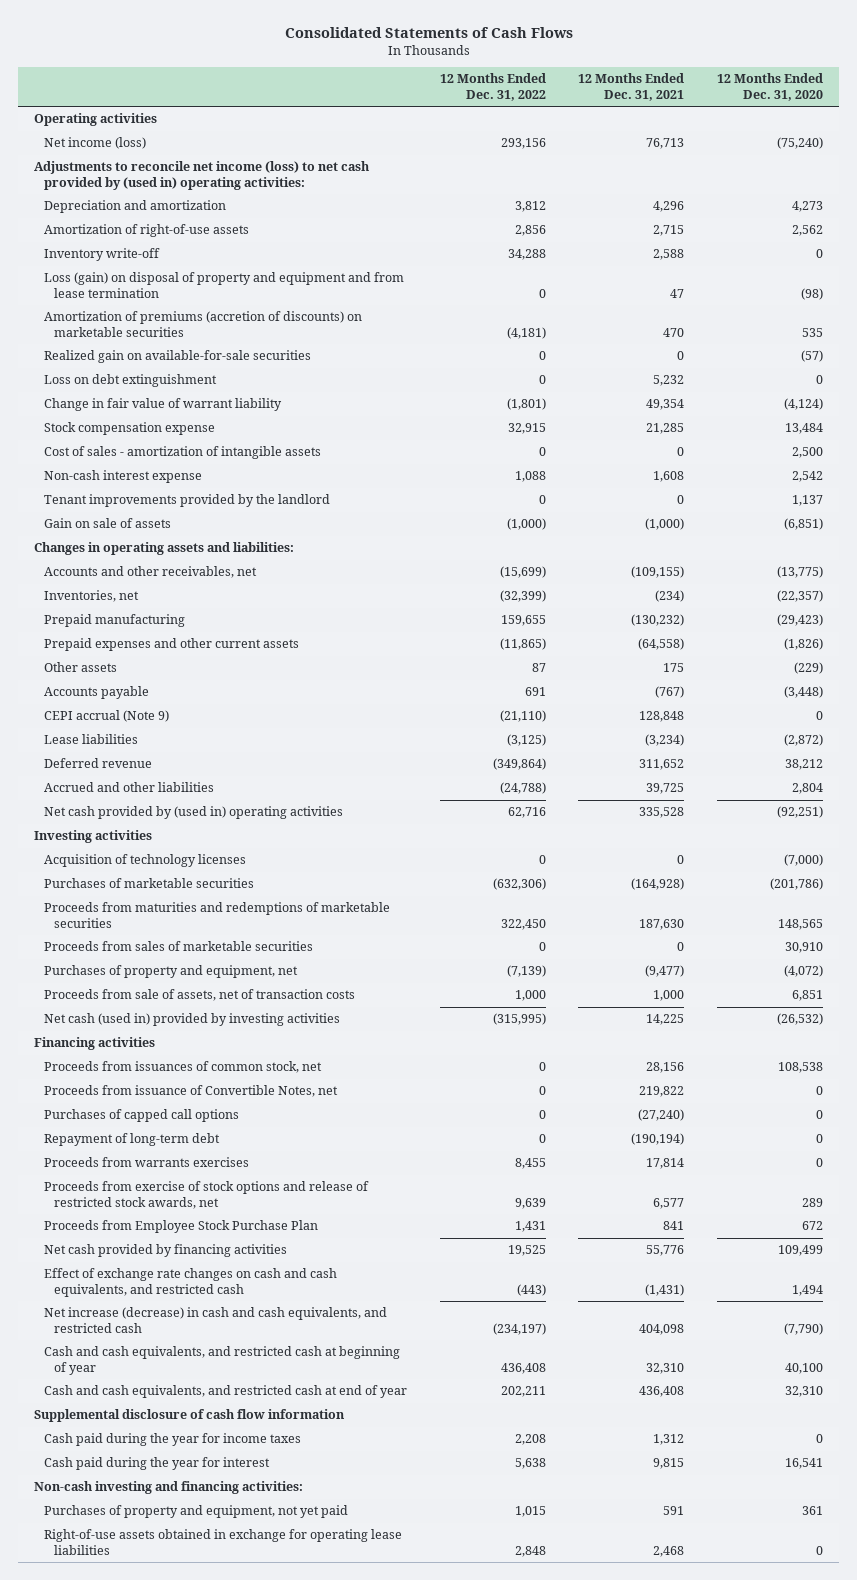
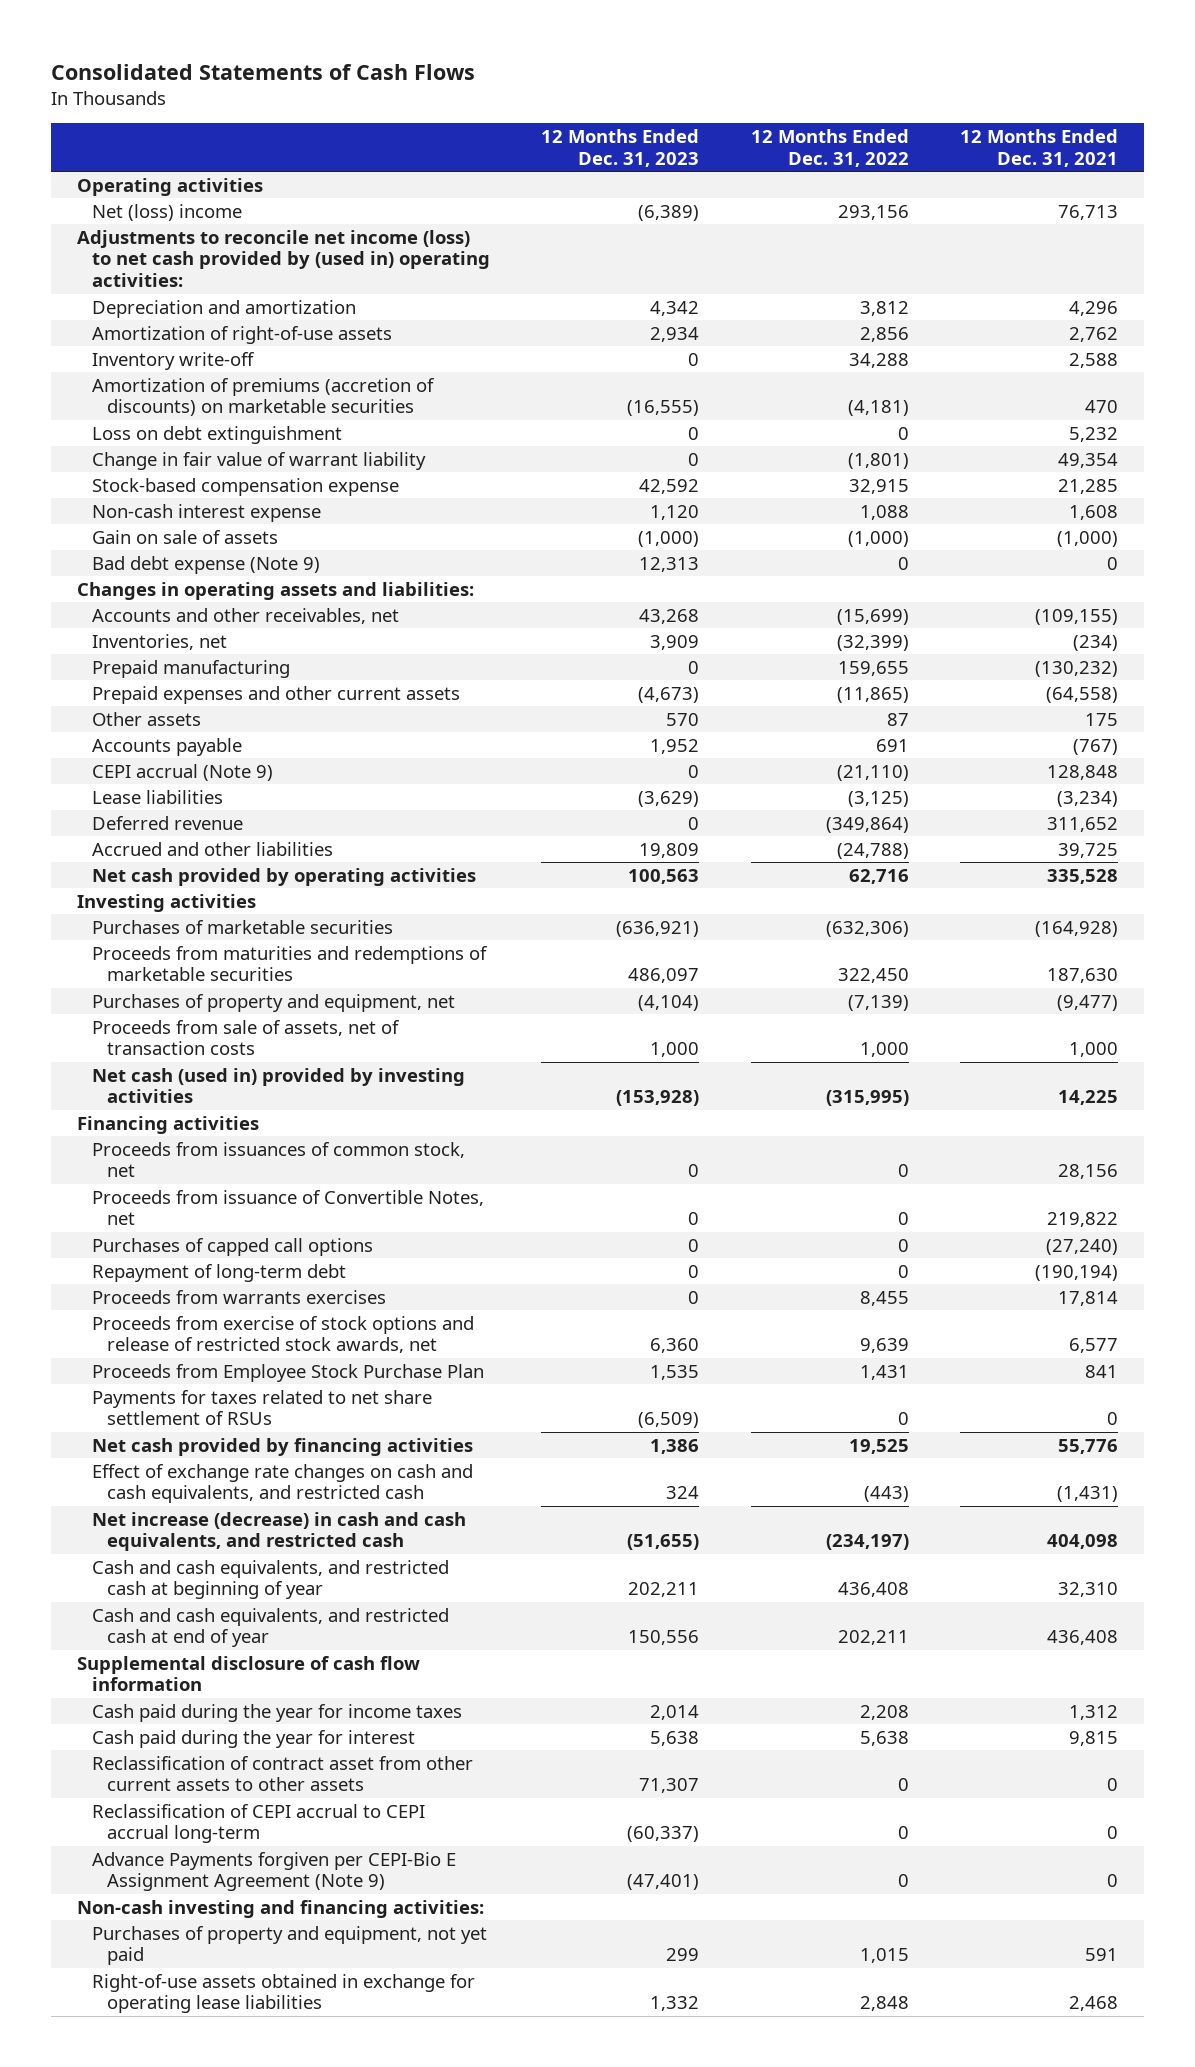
[716,73,823,101] 12 Months Ended Dec. 31, 2020 -> none
none -> [541,128,700,167] 12 Months Ended Dec. 31, 2023
[44,137,147,150] Net income (loss) -> [91,203,242,221] Net (loss) income
[653,225,685,237] 2,715 -> [1068,326,1118,342] 2,762
[44,272,405,298] Loss (gain) on disposal of property and equipment and from lease termination -> none
[44,350,312,364] Realized gain on available-for-sale securities -> none
[44,446,322,460] Cost of sales - amortization of intangible assets -> none
[44,422,216,436] Stock compensation expense -> [91,477,399,496] Stock-based compensation expense
[44,494,331,508] Tenant improvements provided by the landlord -> none
none -> [91,555,320,574] Bad debt expense (Note 9)
[44,806,344,820] Net cash provided by (used in) operating activities -> [91,867,476,886] Net cash provided by operating activities
[44,854,247,868] Acquisition of technology licenses -> none
[44,941,314,952] Proceeds from sales of marketable securities -> none
none -> [91,1389,432,1426] Payments for taxes related to net share settlement of RSUs
none -> [91,1755,473,1792] Reclassification of contract asset from other current assets to other assets
none -> [91,1803,425,1844] Reclassification of CEPI accrual to CEPI accrual long-term
none -> [91,1851,456,1892] Advance Payments forgiven per CEPI-Bio E Assignment Agreement (Note 9)

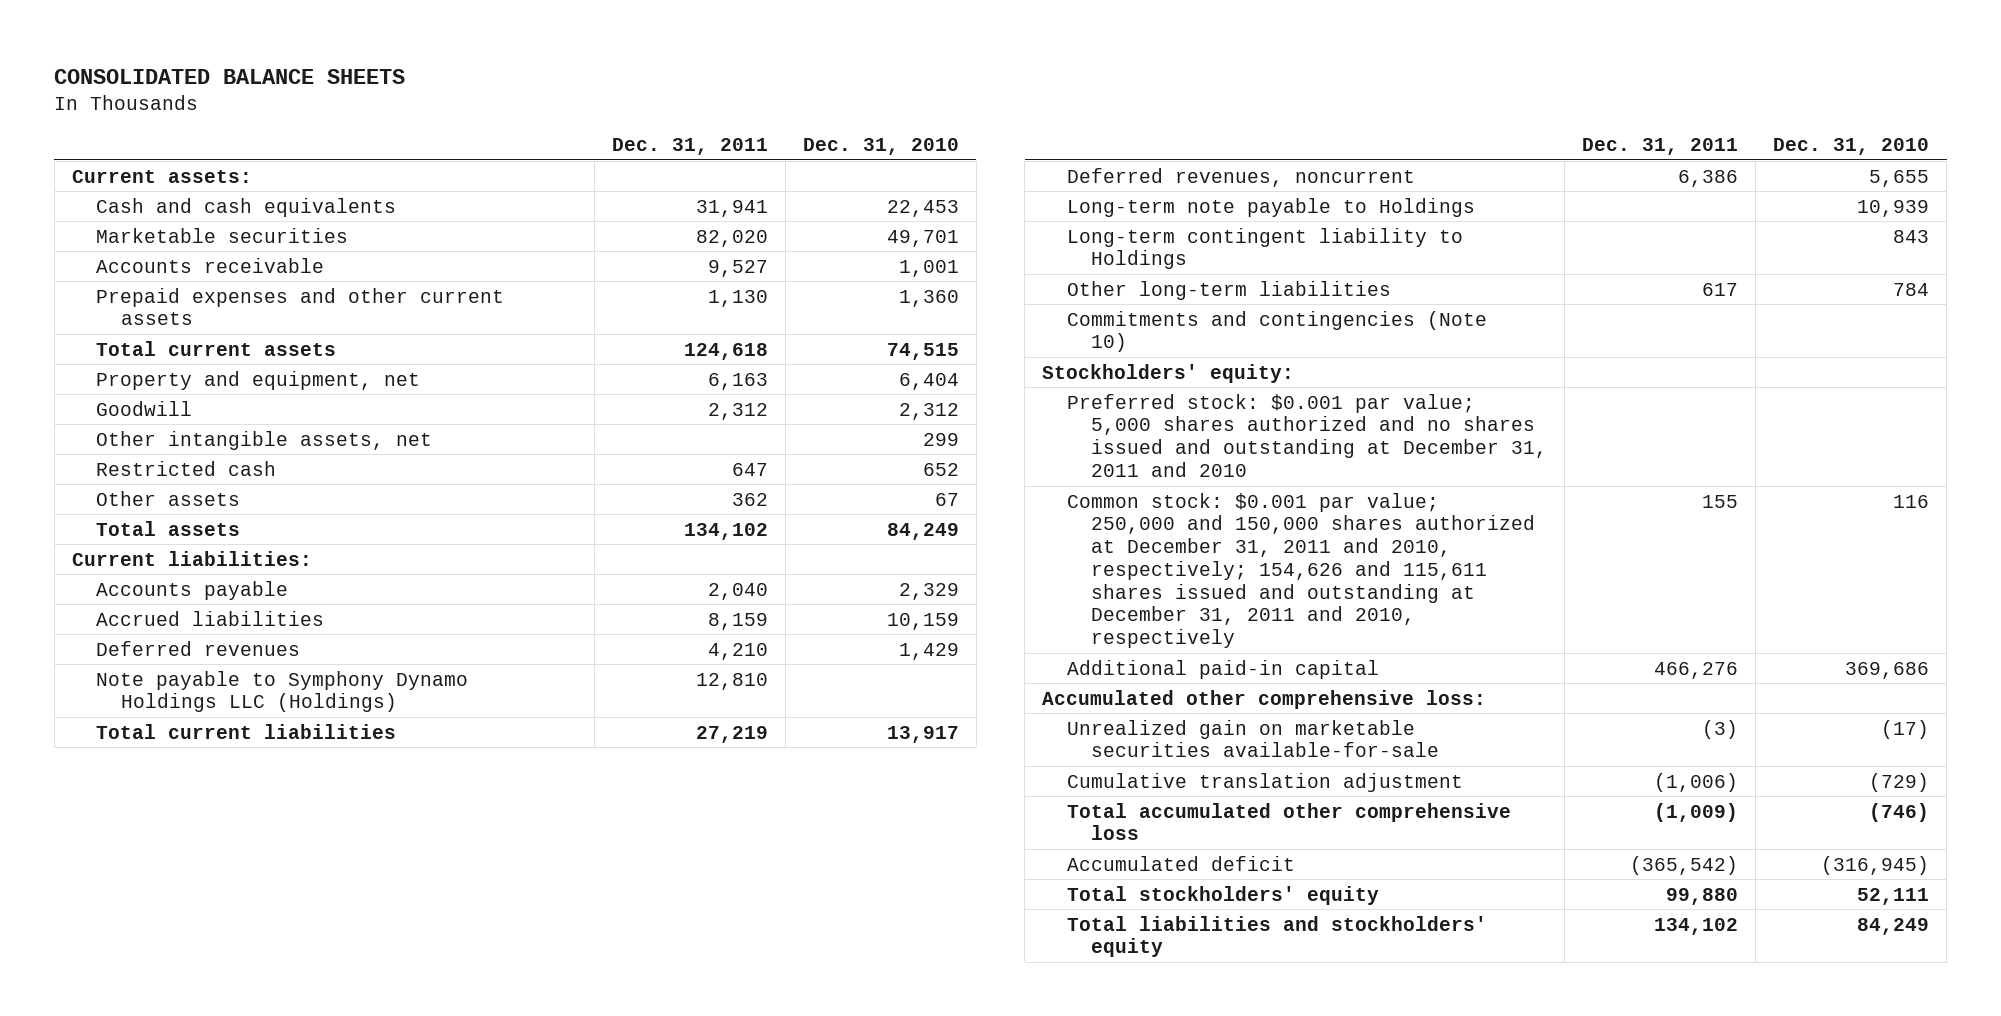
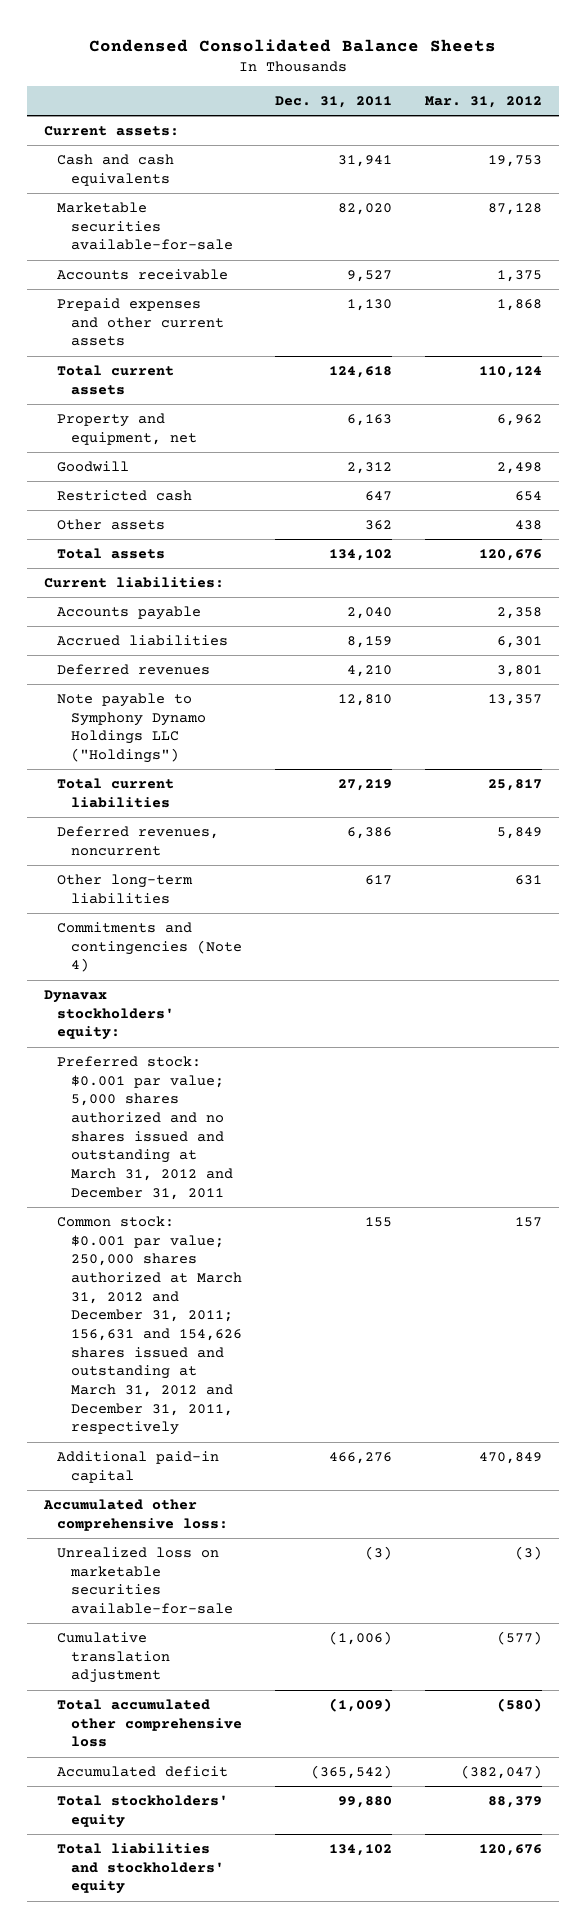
[54,69,406,85] CONSOLIDATED BALANCE SHEETS -> [88,38,496,52] Condensed Consolidated Balance Sheets
[802,137,959,155] Dec. 31, 2010 -> none
none -> [425,95,543,108] Mar. 31, 2012
[96,227,349,243] Marketable securities -> [57,202,234,251] Marketable securities available-for-sale
[96,430,433,450] Other intangible assets, net -> none
[96,670,469,713] Note payable to Symphony Dynamo Holdings LLC (Holdings) -> [57,693,207,764] Note payable to Symphony Dynamo Holdings LLC ("Holdings")
[1066,197,1475,217] Long-term note payable to Holdings -> none
[1066,227,1463,270] Long-term contingent liability to Holdings -> none
[1066,310,1487,353] Commitments and contingencies (Note 10) -> [57,922,243,973] Commitments and contingencies (Note 4)
[1042,363,1295,383] Stockholders' equity: -> [43,990,175,1041] Dynavax stockholders' equity:
[1066,393,1548,477] Preferred stock: $0.001 par value; 5,000 shares authorized and no shares issued and outstanding at December 31, 2011 and 2010 -> [57,1056,234,1200] Preferred stock: $0.001 par value; 5,000 shares authorized and no shares issued and outstanding at March 31, 2012 and December 31, 2011
[1066,492,1536,649] Common stock: $0.001 par value; 250,000 and 150,000 shares authorized at December 31, 2011 and 2010, respectively; 154,626 and 115,611 shares issued and outstanding at December 31, 2011 and 2010, respectively -> [57,1216,243,1436] Common stock: $0.001 par value; 250,000 shares authorized at March 31, 2012 and December 31, 2011; 156,631 and 154,626 shares issued and outstanding at March 31, 2012 and December 31, 2011, respectively
[1066,719,1440,758] Unrealized gain on marketable securities available-for-sale -> [57,1547,234,1615] Unrealized loss on marketable securities available-for-sale

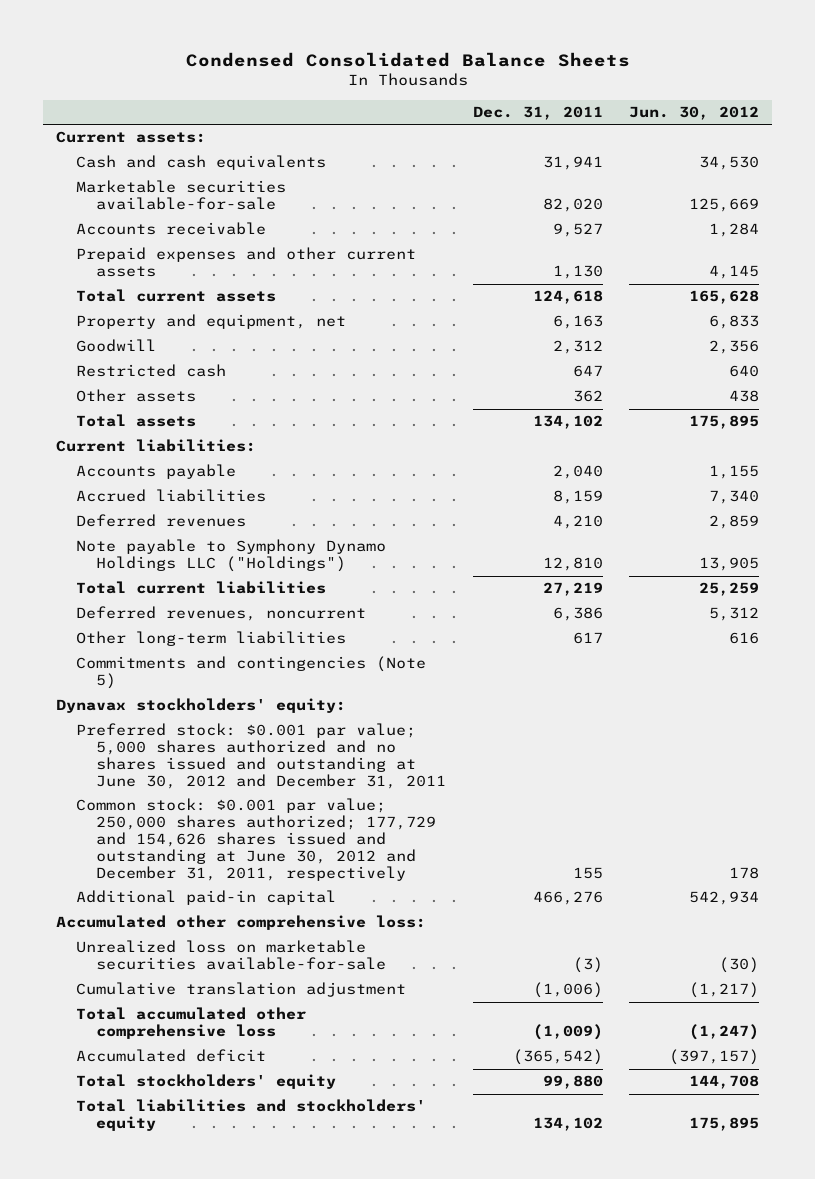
[425,95,543,108] Mar. 31, 2012 -> none
none -> [628,106,759,121] Jun. 30, 2012
[57,922,243,973] Commitments and contingencies (Note 4) -> [76,656,427,690] Commitments and contingencies (Note 5)
[57,1056,234,1200] Preferred stock: $0.001 par value; 5,000 shares authorized and no shares issued and outstanding at March 31, 2012 and December 31, 2011 -> [76,723,447,790] Preferred stock: $0.001 par value; 5,000 shares authorized and no shares issued and outstanding at June 30, 2012 and December 31, 2011
[57,1216,243,1436] Common stock: $0.001 par value; 250,000 shares authorized at March 31, 2012 and December 31, 2011; 156,631 and 154,626 shares issued and outstanding at March 31, 2012 and December 31, 2011, respectively -> [76,798,437,881] Common stock: $0.001 par value; 250,000 shares authorized; 177,729 and 154,626 shares issued and outstanding at June 30, 2012 and December 31, 2011, respectively

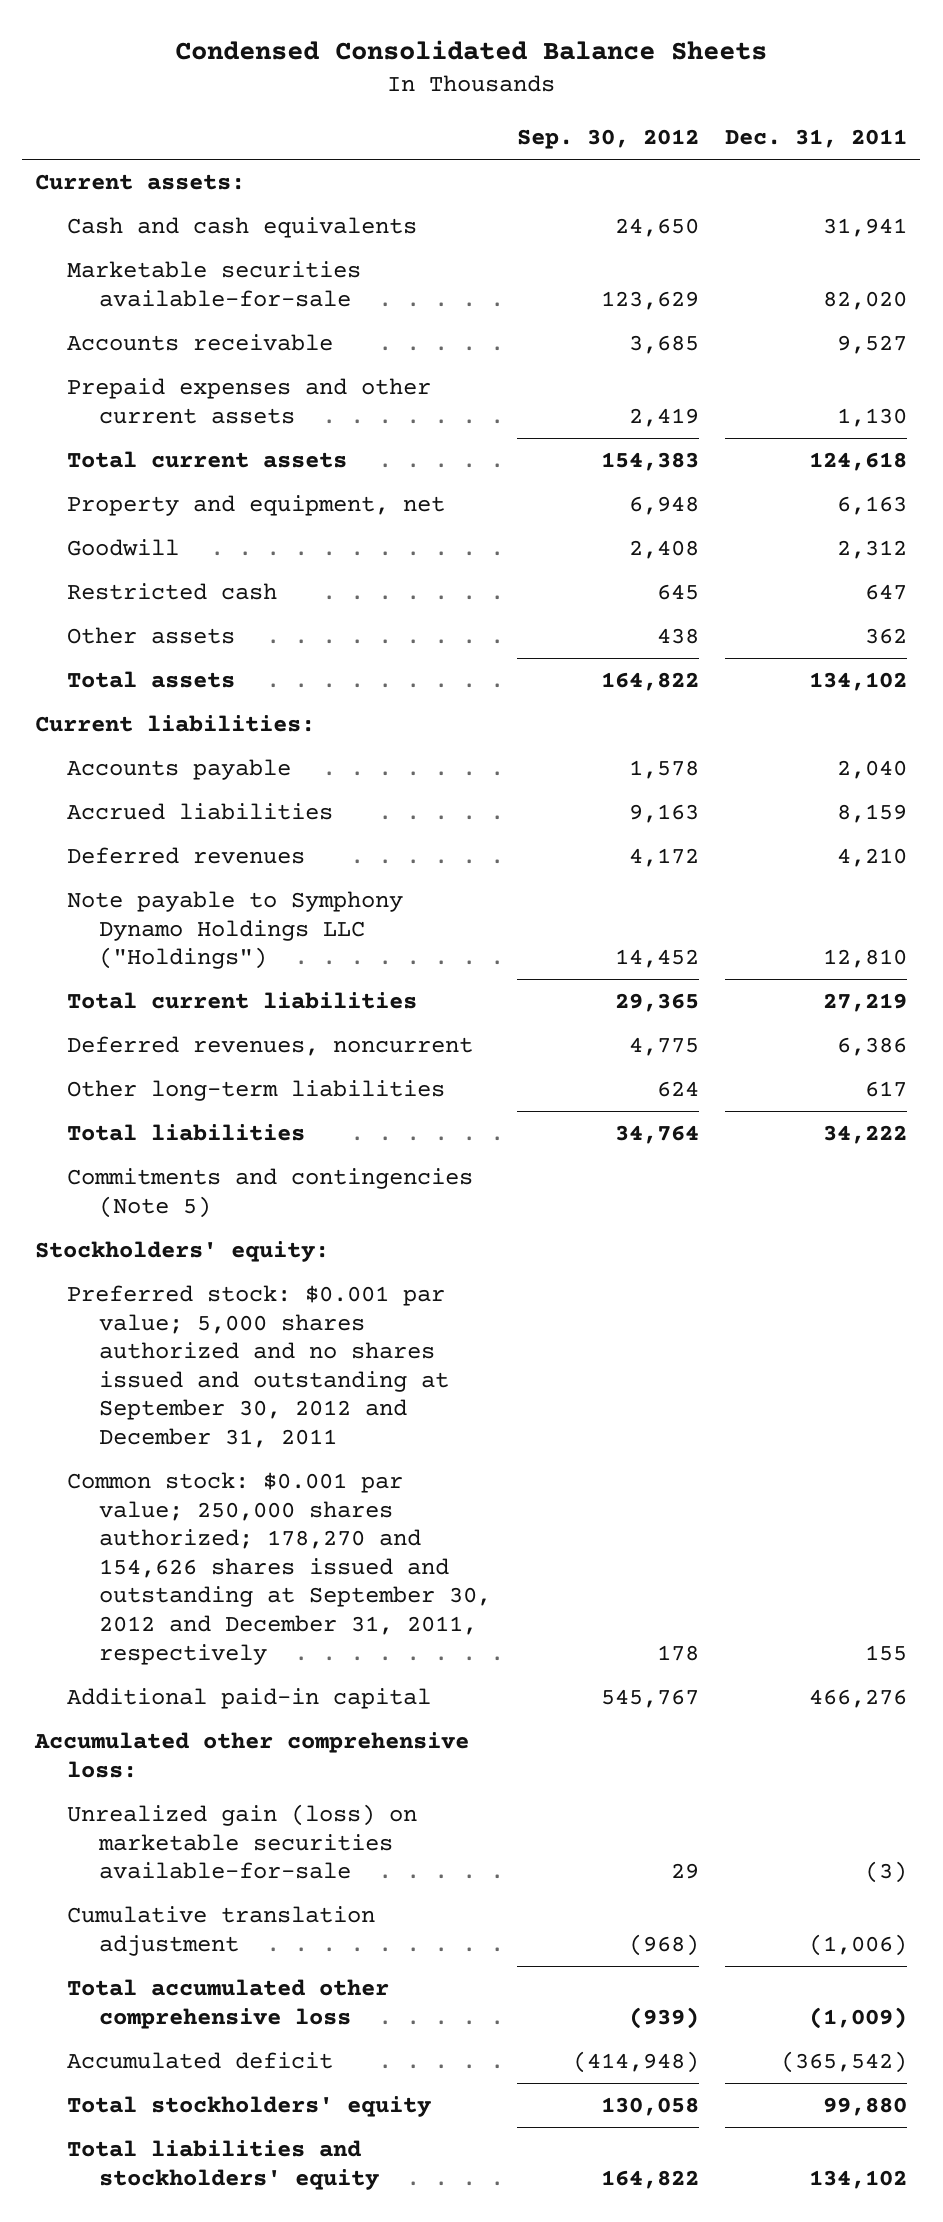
[628,106,759,121] Jun. 30, 2012 -> none
none -> [517,129,700,150] Sep. 30, 2012
none -> [67,1123,306,1141] Total liabilities
[56,698,347,714] Dynavax stockholders' equity: -> [35,1240,330,1262] Stockholders' equity:
[76,723,447,790] Preferred stock: $0.001 par value; 5,000 shares authorized and no shares issued and outstanding at June 30, 2012 and December 31, 2011 -> [67,1284,449,1449] Preferred stock: $0.001 par value; 5,000 shares authorized and no shares issued and outstanding at September 30, 2012 and December 31, 2011
[76,798,437,881] Common stock: $0.001 par value; 250,000 shares authorized; 177,729 and 154,626 shares issued and outstanding at June 30, 2012 and December 31, 2011, respectively -> [67,1471,491,1665] Common stock: $0.001 par value; 250,000 shares authorized; 178,270 and 154,626 shares issued and outstanding at September 30, 2012 and December 31, 2011, respectively
[76,940,387,971] Unrealized loss on marketable securities available-for-sale -> [67,1803,418,1880] Unrealized gain (loss) on marketable securities available-for-sale

